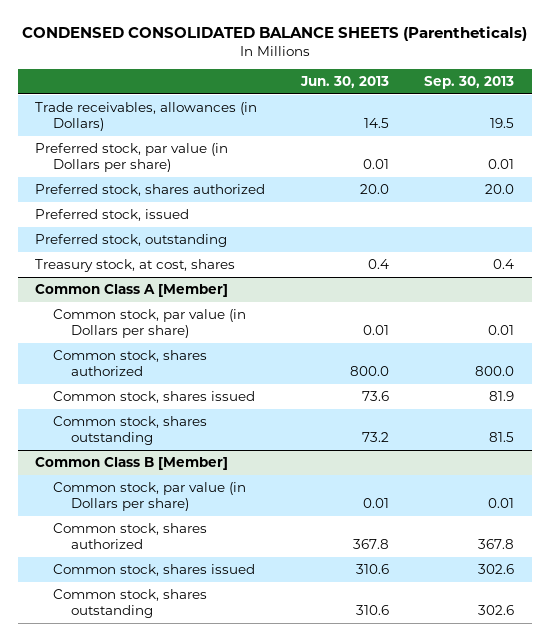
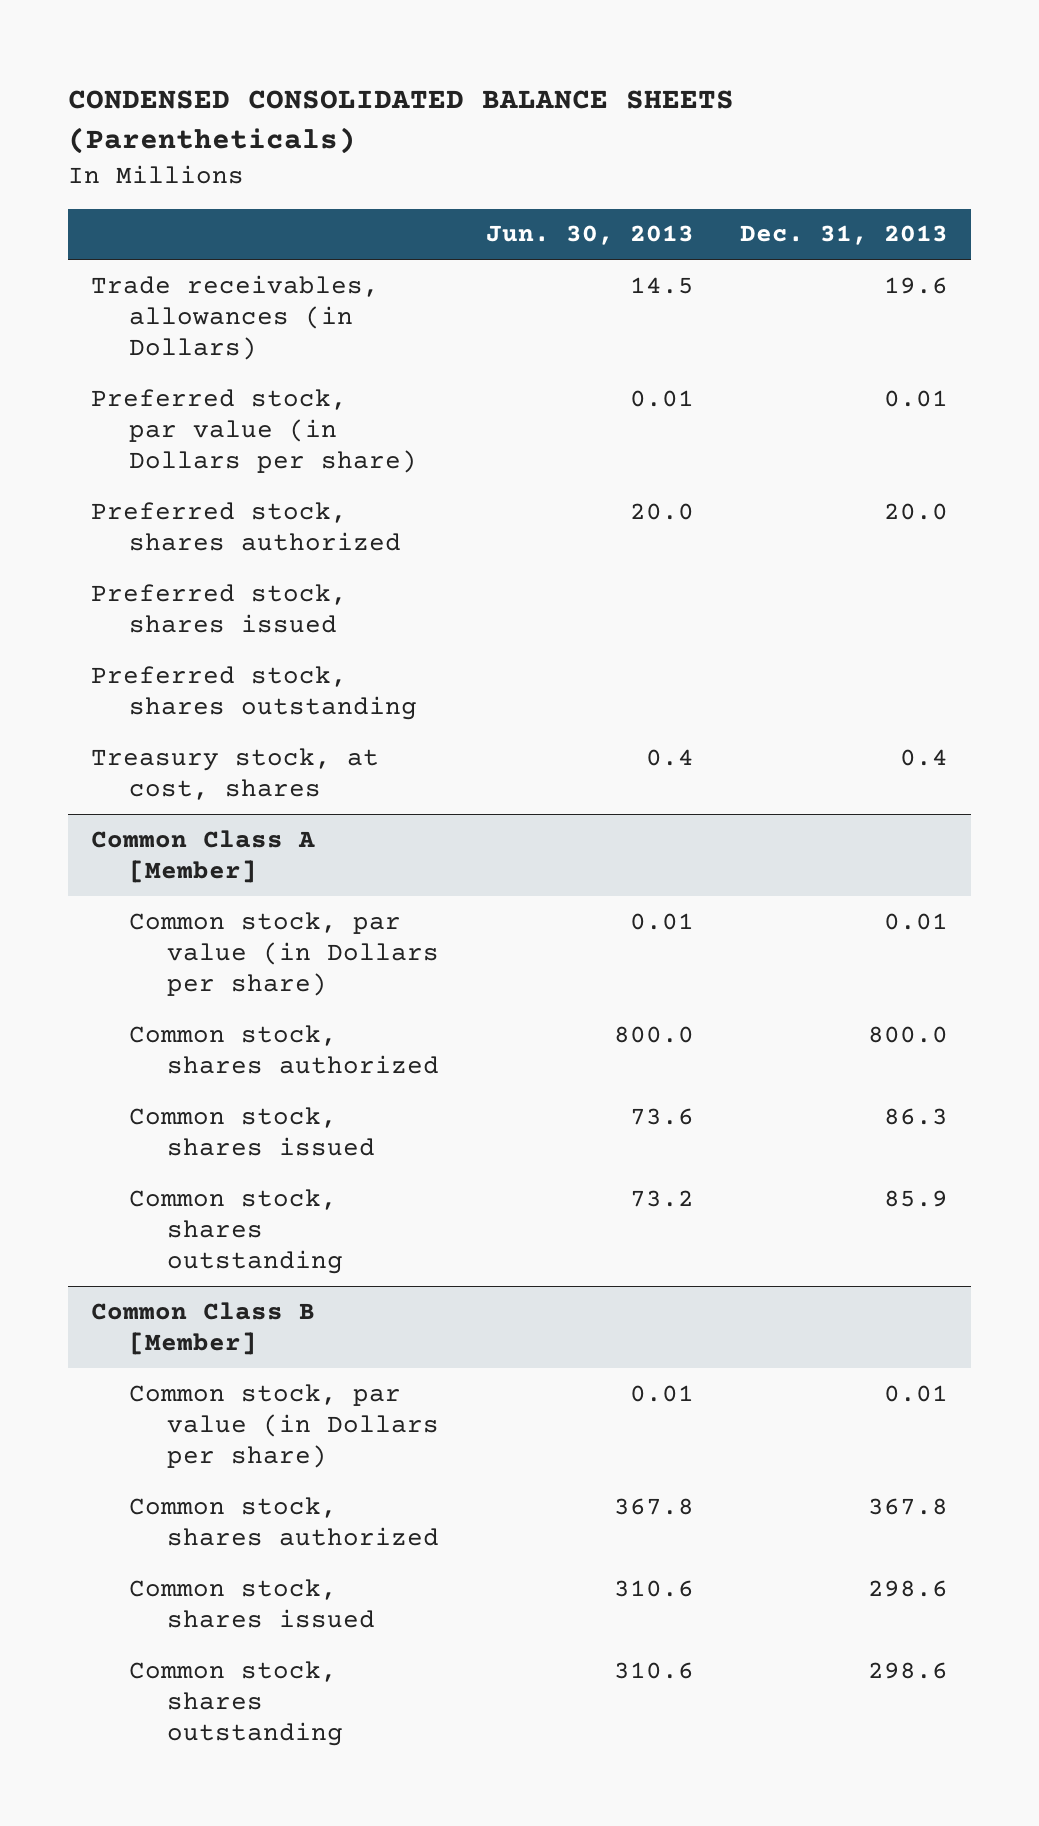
[424,76,515,90] Sep. 30, 2013 -> none
none -> [739,225,948,246] Dec. 31, 2013
[35,208,190,221] Preferred stock, issued -> [91,583,348,634] Preferred stock, shares issued
[35,233,228,247] Preferred stock, outstanding -> [91,665,418,721] Preferred stock, shares outstanding

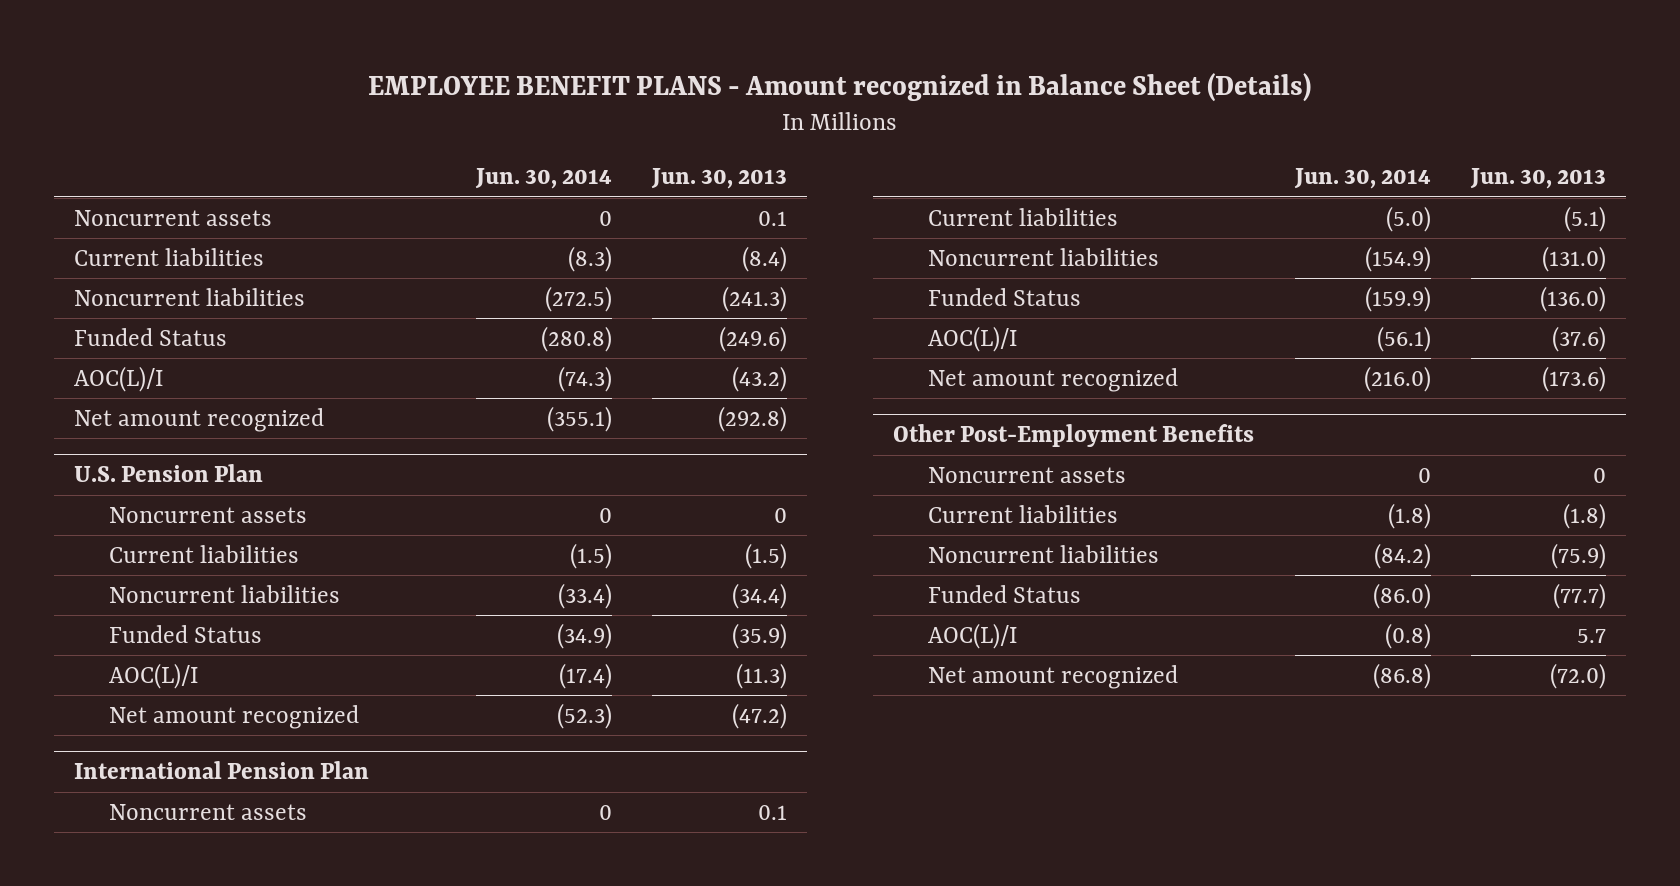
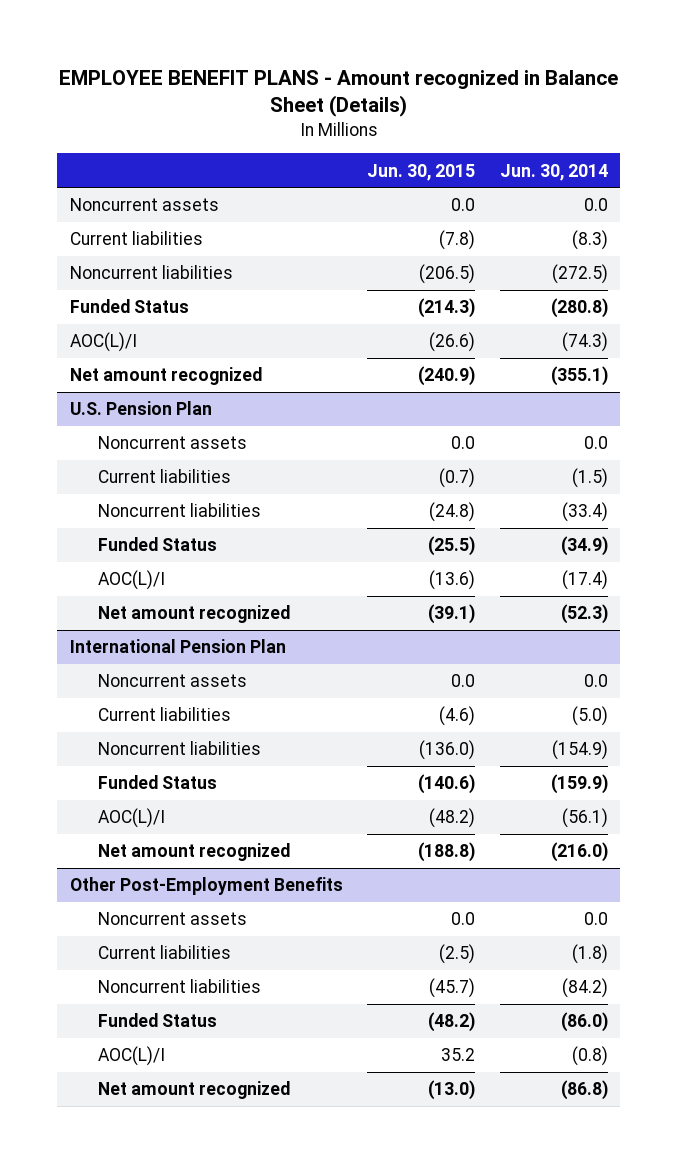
[651,168,788,190] Jun. 30, 2013 -> none
none -> [367,163,476,181] Jun. 30, 2015
[598,210,612,226] 0 -> [584,198,609,212] 0.0
[598,507,612,523] 0 -> [584,436,609,450] 0.0
[598,804,612,820] 0 -> [584,674,609,688] 0.0
[1417,467,1431,483] 0 -> [584,912,609,926] 0.0

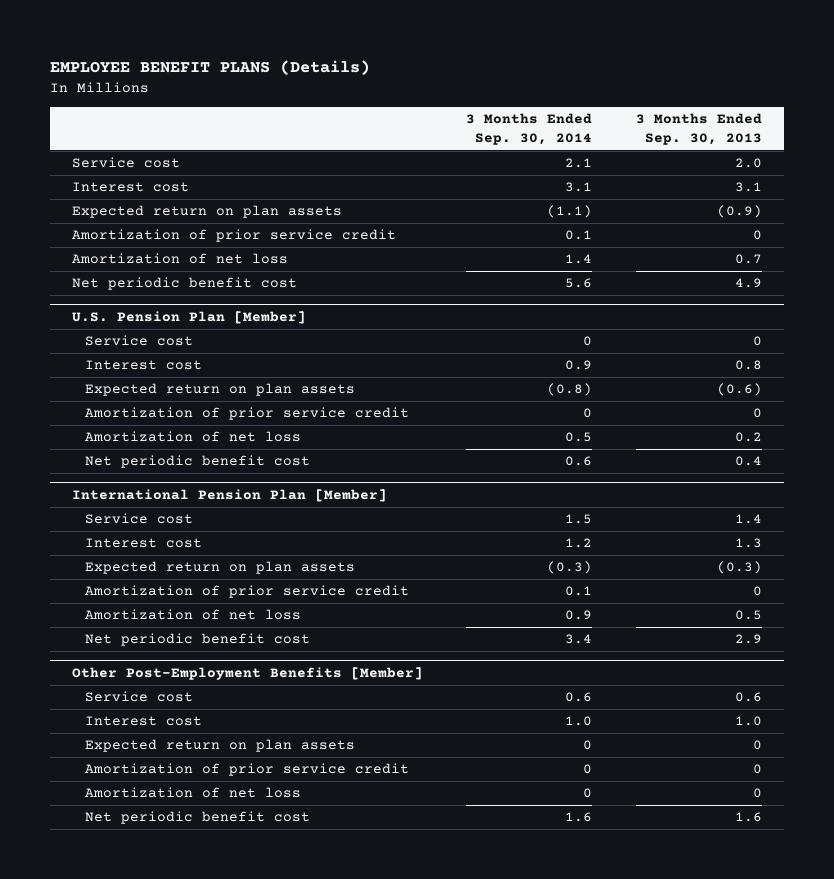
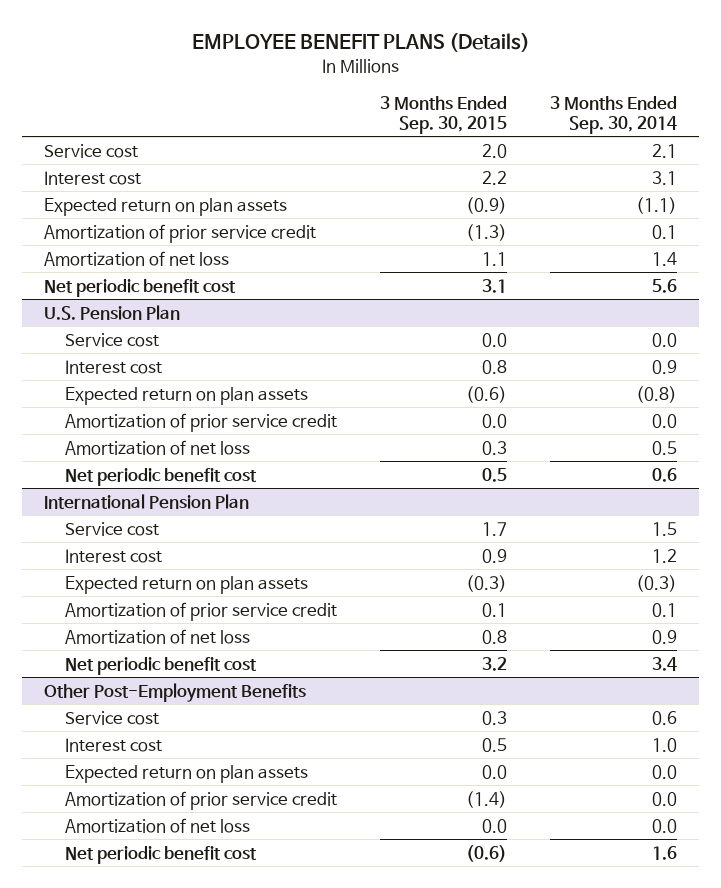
[635,113,762,145] 3 Months Ended Sep. 30, 2013 -> none
none -> [380,95,508,134] 3 Months Ended Sep. 30, 2015
[71,310,306,324] U.S. Pension Plan [Member] -> [43,304,180,320] U.S. Pension Plan
[583,336,593,347] 0 -> [652,332,678,347] 0.0
[583,408,593,419] 0 -> [652,413,678,428] 0.0
[71,488,387,502] International Pension Plan [Member] -> [43,493,249,509] International Pension Plan
[71,666,423,680] Other Post-Employment Benefits [Member] -> [43,682,306,702] Other Post-Employment Benefits
[583,740,593,751] 0 -> [652,764,678,779] 0.0
[583,764,593,775] 0 -> [652,791,678,806] 0.0
[583,788,593,799] 0 -> [652,818,678,833] 0.0

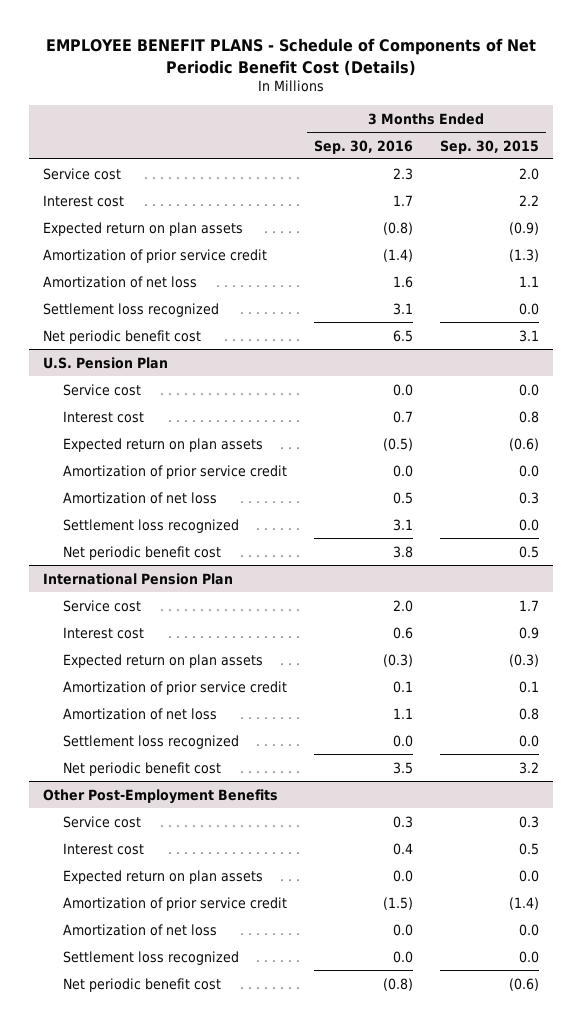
[191,33,530,53] EMPLOYEE BENEFIT PLANS (Details) -> [46,37,537,76] EMPLOYEE BENEFIT PLANS - Schedule of Components of Net Periodic Benefit Cost (Details)
[550,95,678,134] 3 Months Ended Sep. 30, 2014 -> none
none -> [313,139,413,154] Sep. 30, 2016
none -> [43,302,220,317] Settlement loss recognized
none -> [62,518,239,533] Settlement loss recognized
none -> [62,734,239,749] Settlement loss recognized
none -> [62,950,239,965] Settlement loss recognized

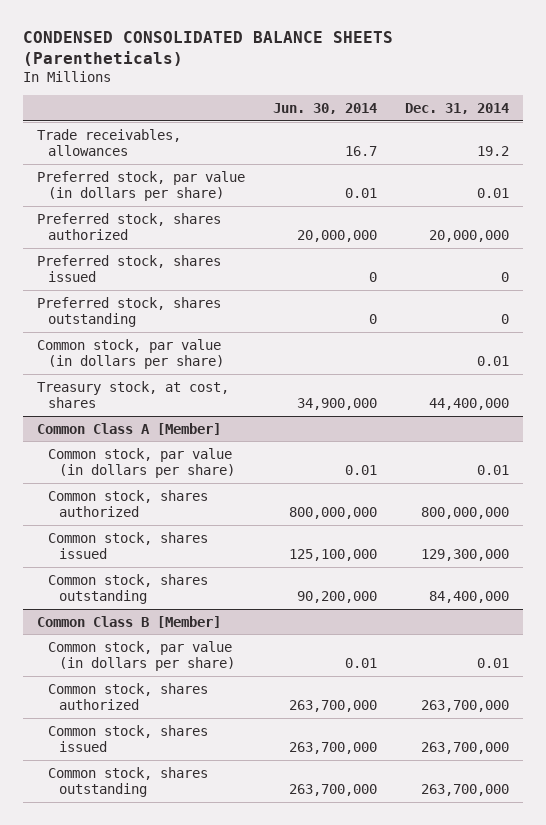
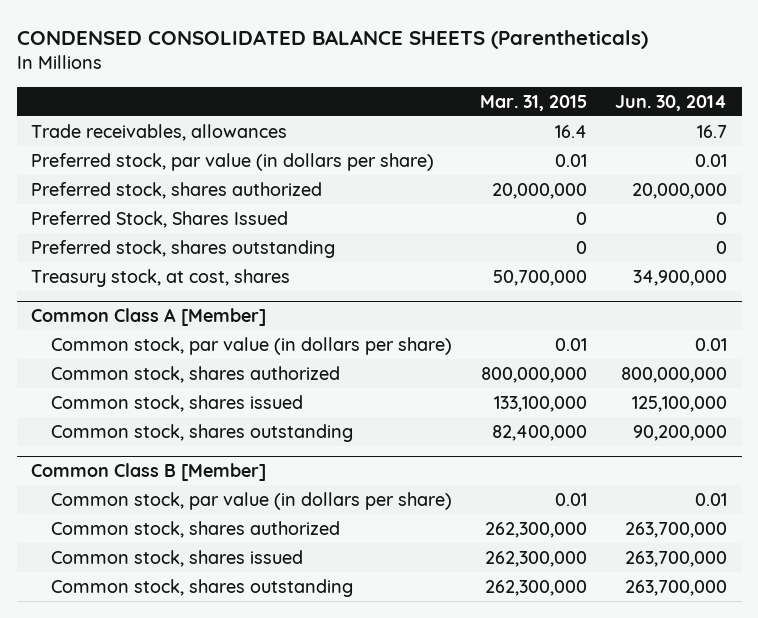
[405,103,510,115] Dec. 31, 2014 -> none
none -> [480,94,588,111] Mar. 31, 2015
[36,254,221,283] Preferred stock, shares issued -> [30,210,288,228] Preferred Stock, Shares Issued
[36,338,224,370] Common stock, par value (in dollars per share) -> none

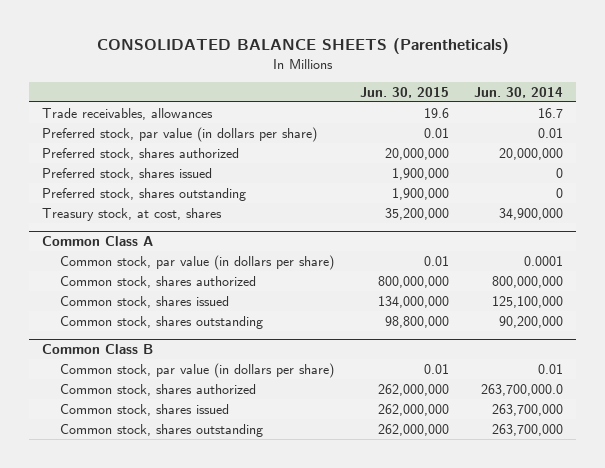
[16,29,648,49] CONDENSED CONSOLIDATED BALANCE SHEETS (Parentheticals) -> [96,38,509,55] CONSOLIDATED BALANCE SHEETS (Parentheticals)
[480,94,588,111] Mar. 31, 2015 -> none
none -> [359,86,449,98] Jun. 30, 2015
[30,210,288,228] Preferred Stock, Shares Issued -> [42,167,213,180] Preferred stock, shares issued
[30,308,266,327] Common Class A [Member] -> [42,235,154,246] Common Class A
[695,337,728,351] 0.01 -> [523,255,563,266] 0.0001
[30,463,266,482] Common Class B [Member] -> [42,343,154,354] Common Class B
[625,521,728,538] 263,700,000 -> [480,383,563,396] 263,700,000.0

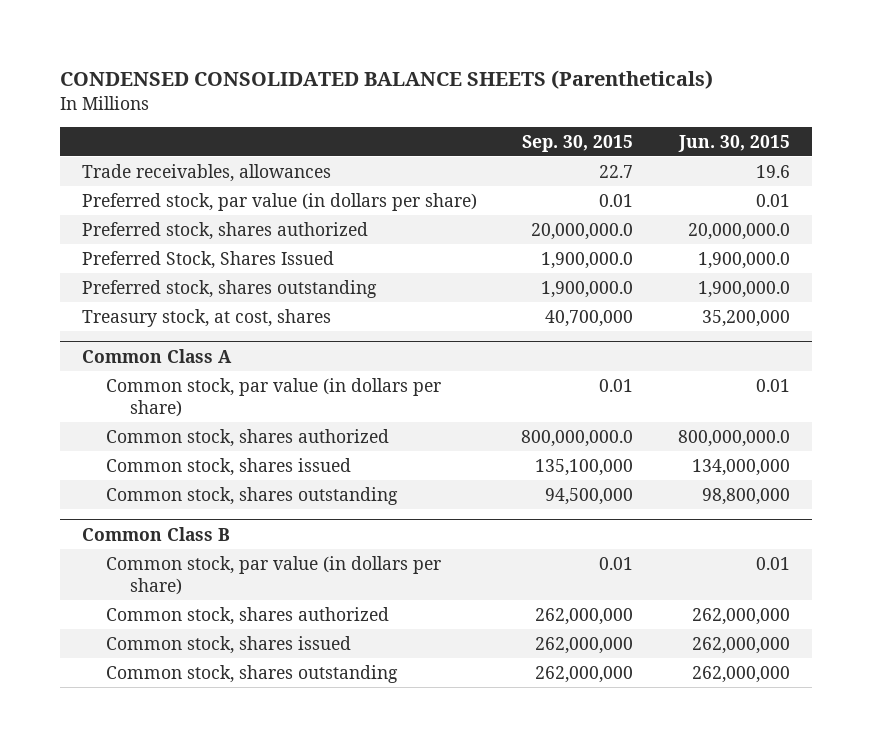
[96,38,509,55] CONSOLIDATED BALANCE SHEETS (Parentheticals) -> [59,70,713,90] CONDENSED CONSOLIDATED BALANCE SHEETS (Parentheticals)
[473,86,563,98] Jun. 30, 2014 -> none
none -> [522,134,634,152] Sep. 30, 2015
[384,147,449,160] 20,000,000 -> [687,222,790,240] 20,000,000.0
[42,167,213,180] Preferred stock, shares issued -> [81,250,334,269] Preferred Stock, Shares Issued
[391,167,449,180] 1,900,000 -> [697,251,790,269] 1,900,000.0
[391,187,449,200] 1,900,000 -> [697,280,790,298] 1,900,000.0
[377,275,449,288] 800,000,000 -> [677,429,790,447] 800,000,000.0

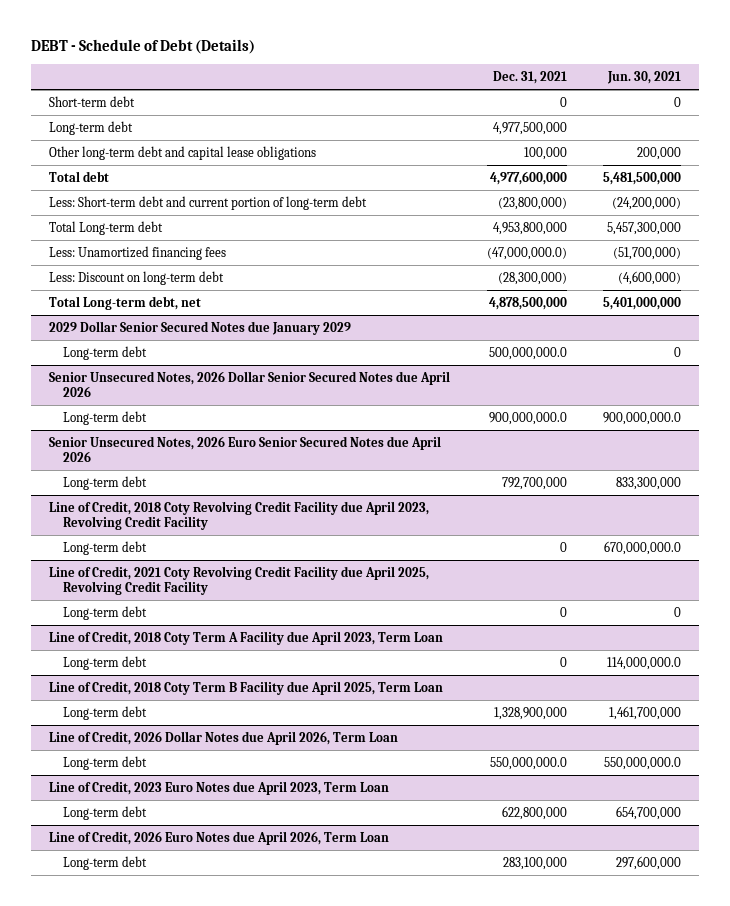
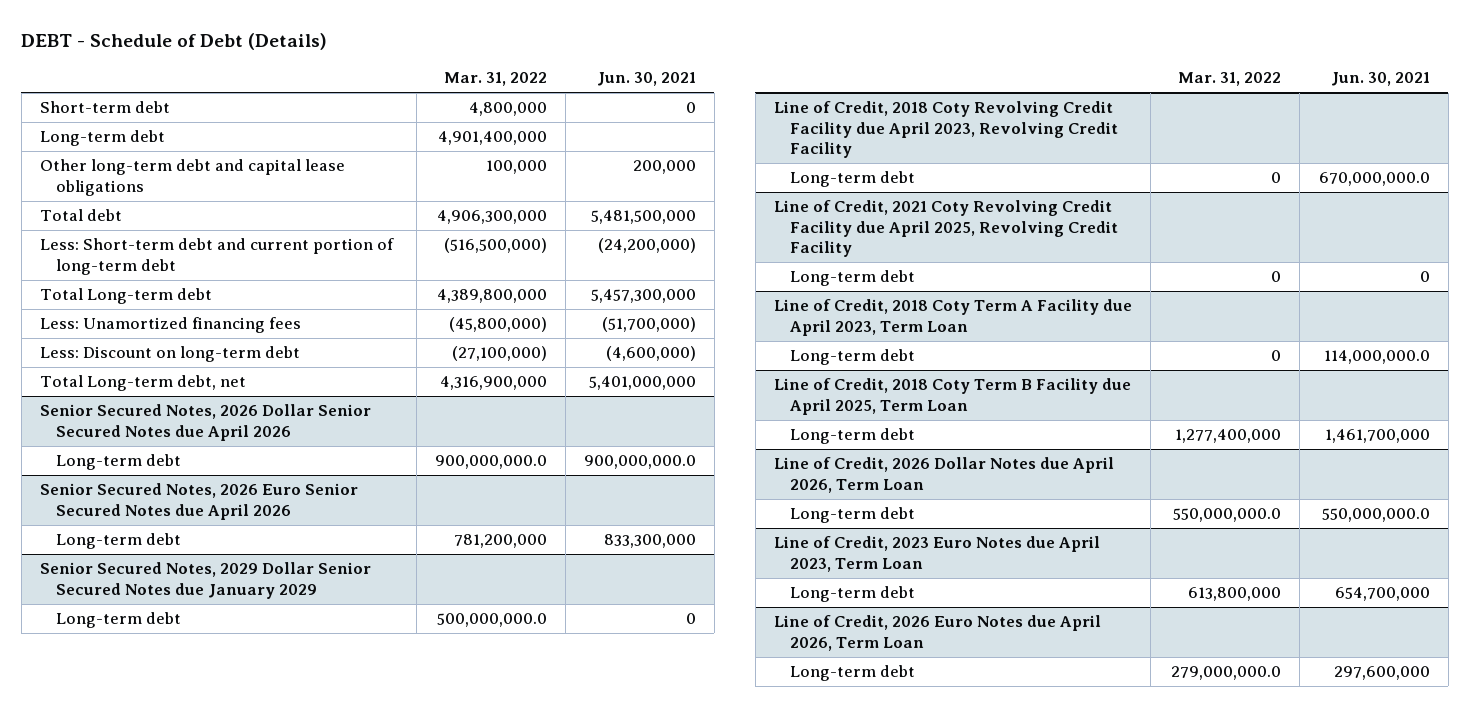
[492,71,567,85] Dec. 31, 2021 -> none
none -> [443,72,547,87] Mar. 31, 2022
[49,320,352,335] 2029 Dollar Senior Secured Notes due January 2029 -> none
[62,345,147,360] Long-term debt -> none
[49,370,451,398] Senior Unsecured Notes, 2026 Dollar Senior Secured Notes due April 2026 -> [39,404,371,441] Senior Secured Notes, 2026 Dollar Senior Secured Notes due April 2026
[49,435,442,463] Senior Unsecured Notes, 2026 Euro Senior Secured Notes due April 2026 -> [39,483,358,520] Senior Secured Notes, 2026 Euro Senior Secured Notes due April 2026
none -> [39,562,371,599] Senior Secured Notes, 2029 Dollar Senior Secured Notes due January 2029
none -> [55,612,181,629] Long-term debt

